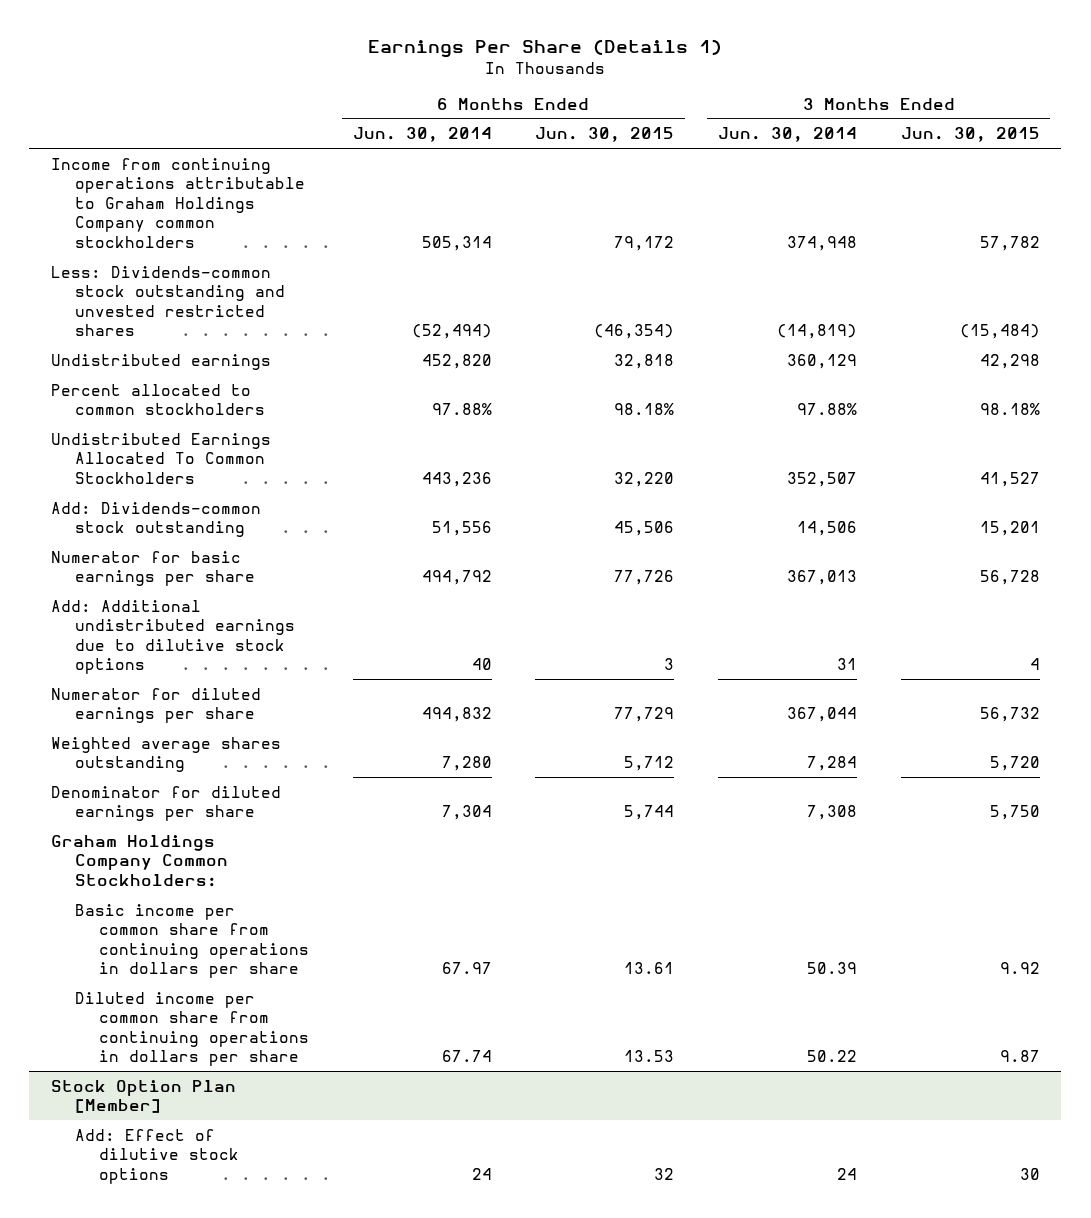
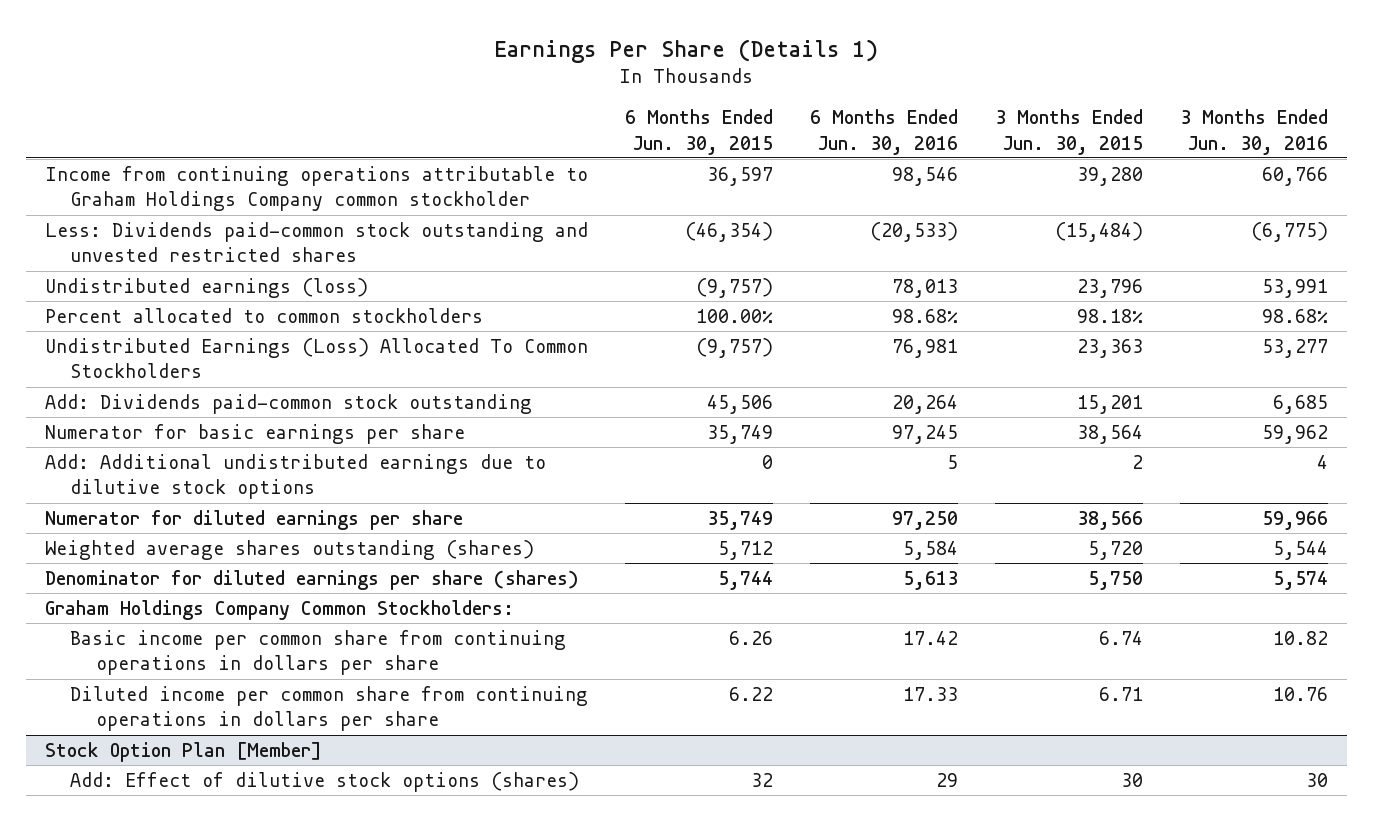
[352,127,492,143] Jun. 30, 2014 -> none
[717,127,857,143] Jun. 30, 2014 -> none
none -> [810,109,959,155] 6 Months Ended Jun. 30, 2016
none -> [1180,109,1329,155] 3 Months Ended Jun. 30, 2016
[51,157,306,249] Income from continuing operations attributable to Graham Holdings Company common stockholders -> [44,165,588,212] Income from continuing operations attributable to Graham Holdings Company common stockholder
[614,236,675,252] 79,172 -> [707,166,774,186] 36,597
[979,236,1040,252] 57,782 -> [1077,166,1144,186] 39,280
[51,265,286,337] Less: Dividends-common stock outstanding and unvested restricted shares -> [44,221,588,263] Less: Dividends paid-common stock outstanding and unvested restricted shares
[51,353,272,370] Undistributed earnings -> [44,277,368,298] Undistributed earnings (loss)
[614,353,675,369] 32,818 -> [696,277,774,298] (9,757)
[979,353,1040,369] 42,298 -> [1077,278,1144,298] 23,796
[614,403,675,416] 98.18% -> [696,308,774,323] 100.00%
[51,432,272,484] Undistributed Earnings Allocated To Common Stockholders -> [44,337,588,379] Undistributed Earnings (Loss) Allocated To Common Stockholders
[614,471,675,487] 32,220 -> [696,337,774,358] (9,757)
[979,471,1040,487] 41,527 -> [1077,338,1144,358] 23,363
[51,501,262,538] Add: Dividends-common stock outstanding -> [44,393,532,414] Add: Dividends paid-common stock outstanding
[614,570,675,586] 77,726 -> [707,424,774,444] 35,749
[979,570,1040,586] 56,728 -> [1077,424,1144,444] 38,564
[664,658,675,671] 3 -> [762,454,774,469] 0
[1029,658,1040,671] 4 -> [1132,454,1144,469] 2
[614,707,675,723] 77,729 -> [707,510,774,530] 35,749
[979,707,1040,723] 56,732 -> [1077,510,1144,530] 38,566
[51,736,282,773] Weighted average shares outstanding -> [44,539,534,560] Weighted average shares outstanding (shares)
[51,785,282,822] Denominator for diluted earnings per share -> [44,569,579,590] Denominator for diluted earnings per share (shares)
[624,962,675,975] 13.61 -> [729,630,774,645] 6.26
[999,962,1040,975] 9.92 -> [1099,630,1144,645] 6.74
[624,1050,675,1063] 13.53 -> [729,686,774,701] 6.22
[999,1050,1040,1063] 9.87 -> [1099,686,1144,701] 6.71
[75,1128,239,1184] Add: Effect of dilutive stock options -> [70,771,580,792] Add: Effect of dilutive stock options (shares)

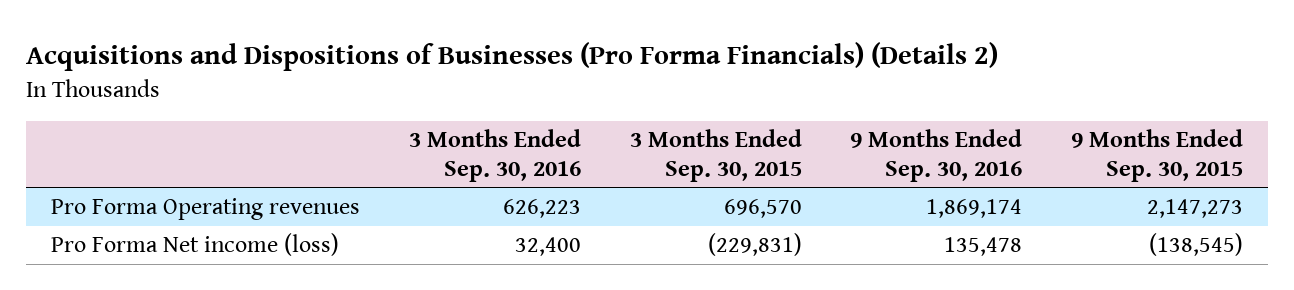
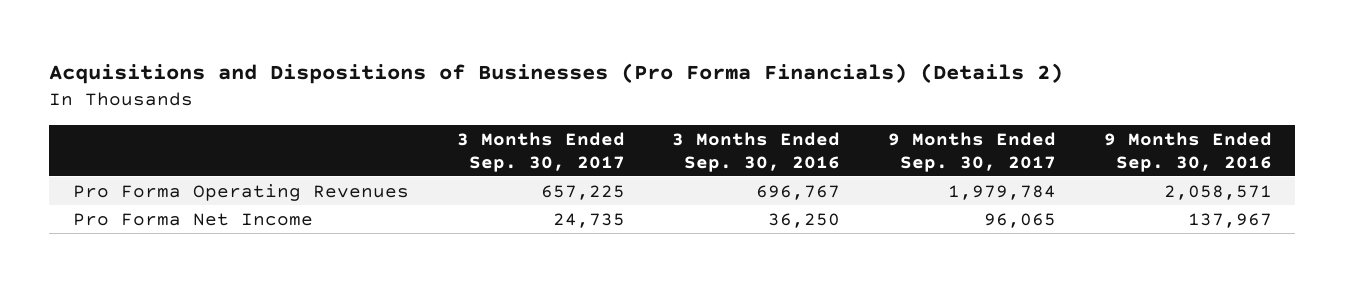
[629,129,802,183] 3 Months Ended Sep. 30, 2015 -> none
[1071,129,1244,183] 9 Months Ended Sep. 30, 2015 -> none
none -> [456,131,625,172] 3 Months Ended Sep. 30, 2017
none -> [887,131,1056,172] 9 Months Ended Sep. 30, 2017
[50,198,360,221] Pro Forma Operating revenues -> [73,183,410,201] Pro Forma Operating Revenues
[502,199,581,219] 626,223 -> [756,184,841,200] 696,767
[926,199,1023,219] 1,869,174 -> [1163,184,1272,200] 2,058,571
[50,233,339,257] Pro Forma Net income (loss) -> [73,212,314,226] Pro Forma Net Income
[514,237,581,257] 32,400 -> [768,212,841,228] 36,250
[944,237,1023,257] 135,478 -> [1187,212,1272,228] 137,967

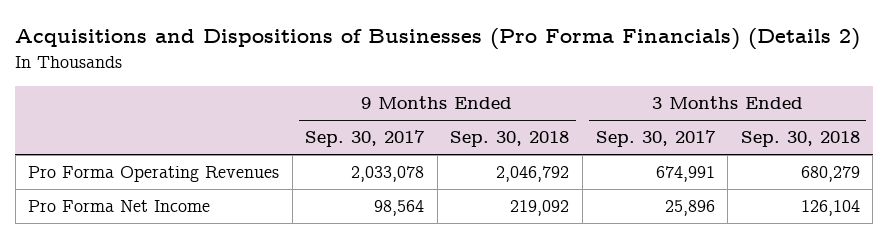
[672,131,841,172] 3 Months Ended Sep. 30, 2016 -> none
[1103,131,1272,172] 9 Months Ended Sep. 30, 2016 -> none
none -> [450,131,570,148] Sep. 30, 2018
none -> [740,131,860,148] Sep. 30, 2018
[540,184,625,200] 657,225 -> [655,166,715,183] 674,991
[947,184,1056,200] 1,979,784 -> [351,166,425,183] 2,033,078
[552,212,625,228] 24,735 -> [664,200,715,217] 25,896
[983,212,1056,228] 96,065 -> [374,200,425,217] 98,564

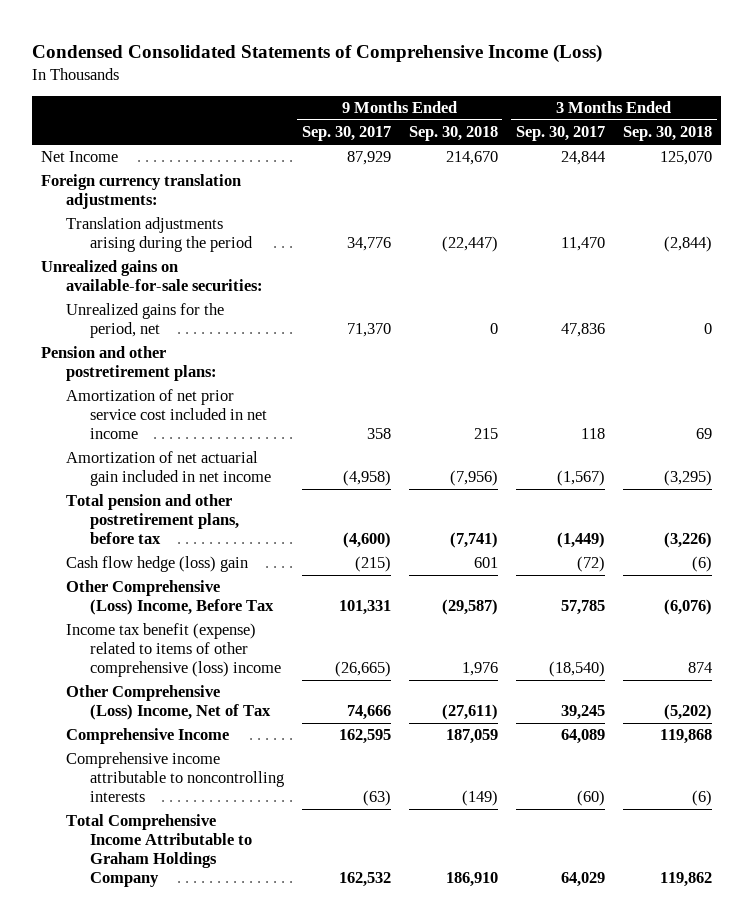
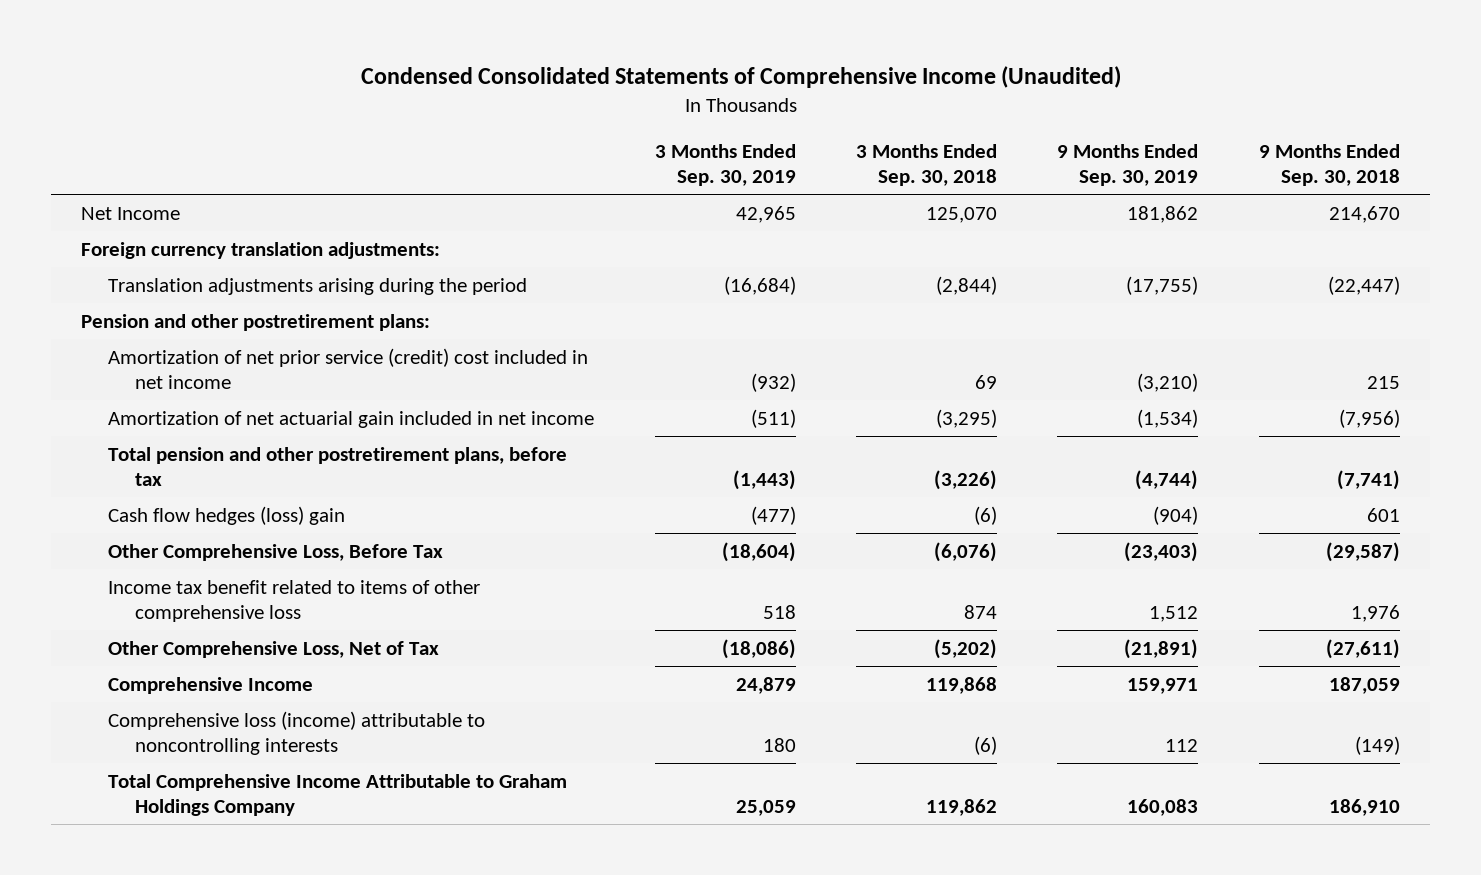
[32,43,603,63] Condensed Consolidated Statements of Comprehensive Income (Loss) -> [360,65,1121,88] Condensed Consolidated Statements of Comprehensive Income (Unaudited)
[301,126,391,142] Sep. 30, 2017 -> none
[515,126,605,142] Sep. 30, 2017 -> none
none -> [654,144,796,187] 3 Months Ended Sep. 30, 2019
none -> [1057,144,1199,187] 9 Months Ended Sep. 30, 2019
[41,260,263,292] Unrealized gains on available-for-sale securities: -> none
[65,303,224,339] Unrealized gains for the period, net -> none
[65,389,267,439] Amortization of net prior service cost included in net income -> [108,347,589,390] Amortization of net prior service (credit) cost included in net income
[65,556,248,573] Cash flow hedge (loss) gain -> [108,505,346,525] Cash flow hedges (loss) gain
[65,580,274,616] Other Comprehensive (Loss) Income, Before Tax -> [108,543,444,561] Other Comprehensive Loss, Before Tax
[65,623,281,677] Income tax benefit (expense) related to items of other comprehensive (loss) income -> [108,579,481,623] Income tax benefit related to items of other comprehensive loss
[65,685,271,721] Other Comprehensive (Loss) Income, Net of Tax -> [108,640,440,658] Other Comprehensive Loss, Net of Tax
[65,752,284,802] Comprehensive income attributable to noncontrolling interests -> [108,710,486,756] Comprehensive loss (income) attributable to noncontrolling interests

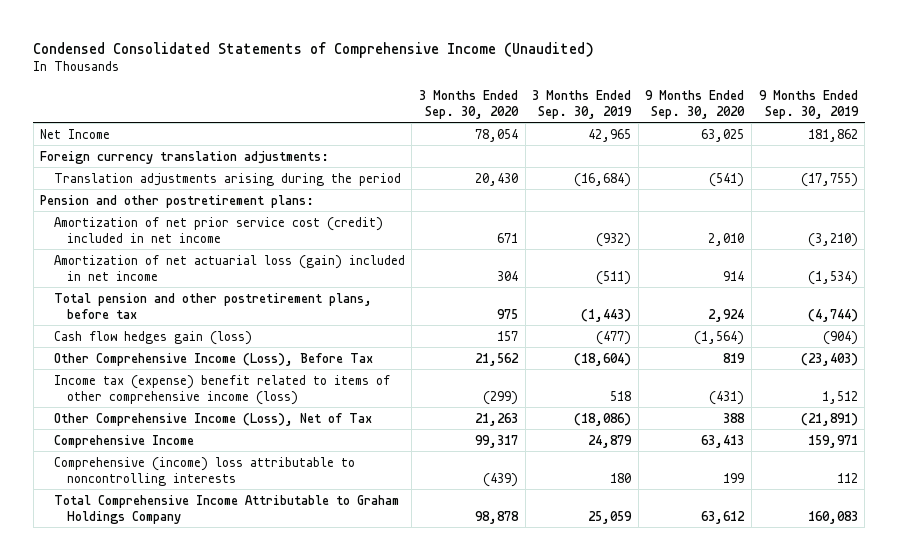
[855,144,997,187] 3 Months Ended Sep. 30, 2018 -> none
[1258,144,1400,187] 9 Months Ended Sep. 30, 2018 -> none
none -> [418,89,519,119] 3 Months Ended Sep. 30, 2020
none -> [645,89,746,119] 9 Months Ended Sep. 30, 2020
[108,347,589,390] Amortization of net prior service (credit) cost included in net income -> [53,216,383,243] Amortization of net prior service cost (credit) included in net income
[108,410,595,428] Amortization of net actuarial gain included in net income -> [53,254,405,281] Amortization of net actuarial loss (gain) included in net income
[108,505,346,525] Cash flow hedges (loss) gain -> [53,330,252,345] Cash flow hedges gain (loss)
[108,543,444,561] Other Comprehensive Loss, Before Tax -> [53,352,373,366] Other Comprehensive Income (Loss), Before Tax
[108,579,481,623] Income tax benefit related to items of other comprehensive loss -> [53,374,390,405] Income tax (expense) benefit related to items of other comprehensive income (loss)
[108,640,440,658] Other Comprehensive Loss, Net of Tax -> [53,412,372,426] Other Comprehensive Income (Loss), Net of Tax
[108,710,486,756] Comprehensive loss (income) attributable to noncontrolling interests -> [53,456,355,486] Comprehensive (income) loss attributable to noncontrolling interests

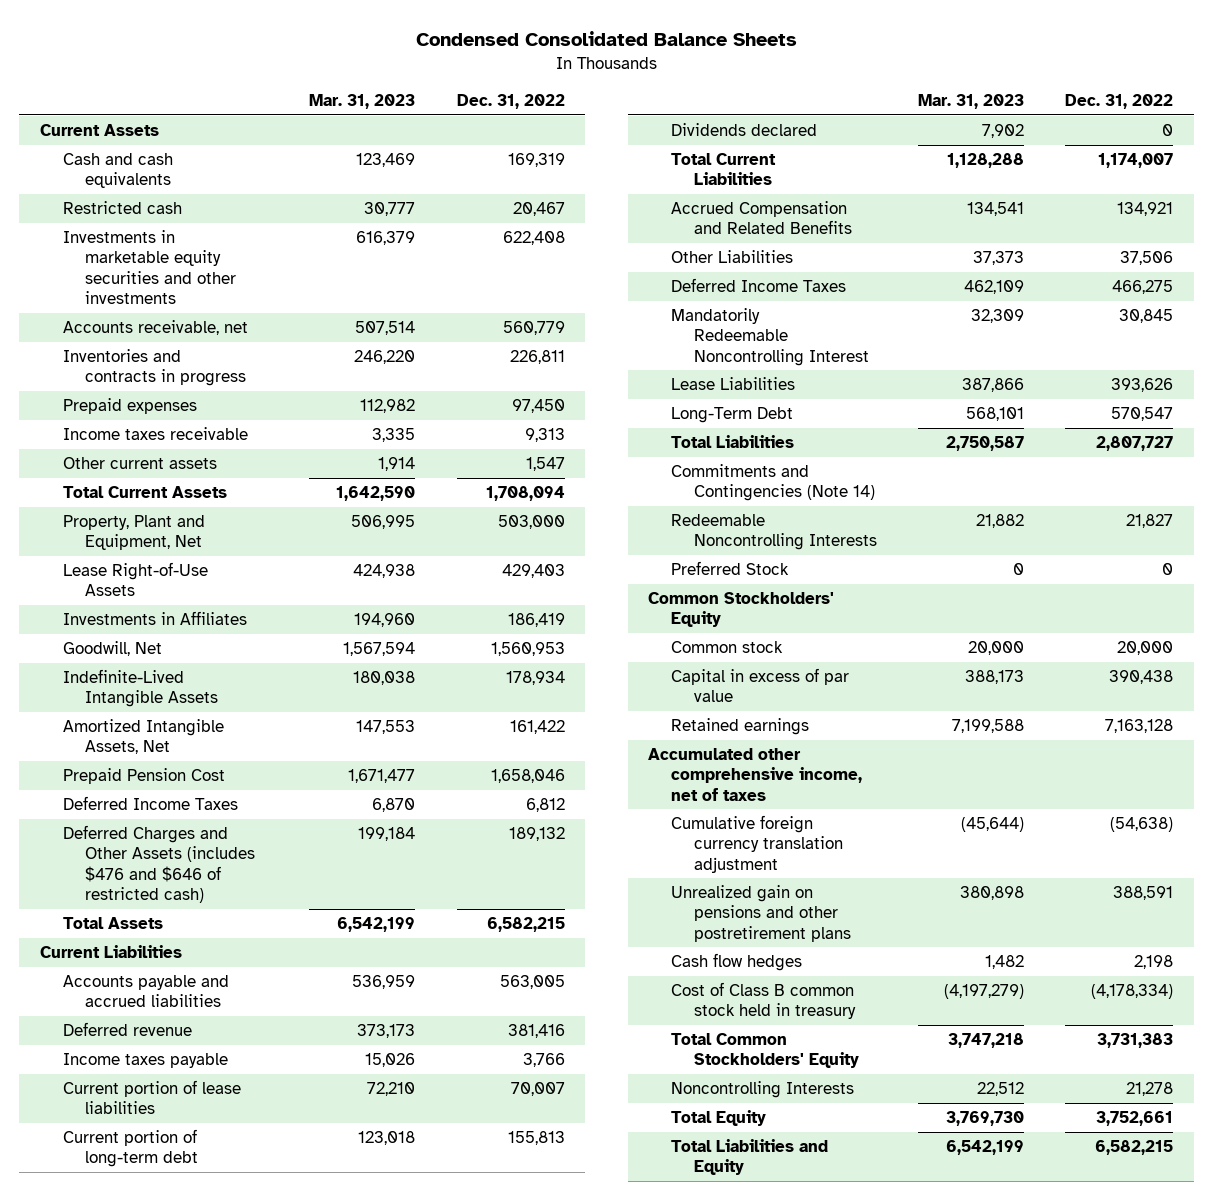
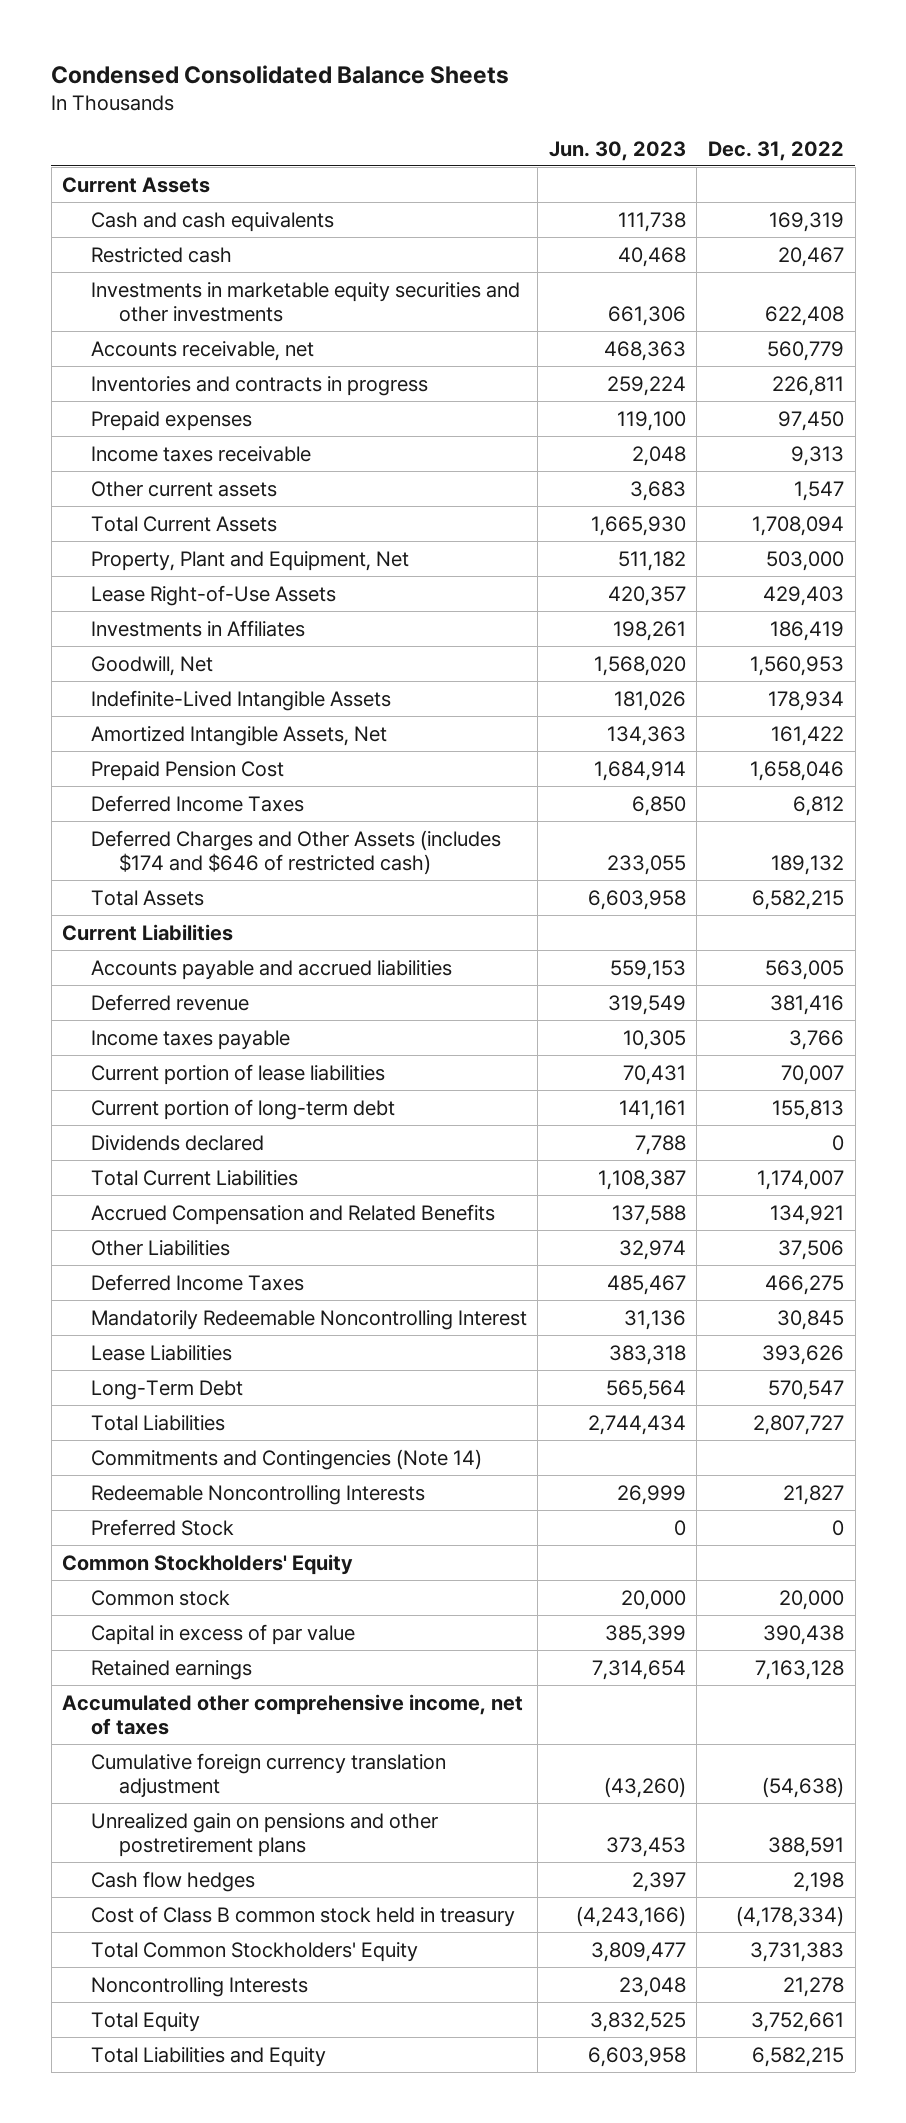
[309,93,416,109] Mar. 31, 2023 -> none
none -> [548,140,686,161] Jun. 30, 2023
[62,825,256,904] Deferred Charges and Other Assets (includes $476 and $646 of restricted cash) -> [90,829,501,875] Deferred Charges and Other Assets (includes $174 and $646 of restricted cash)

